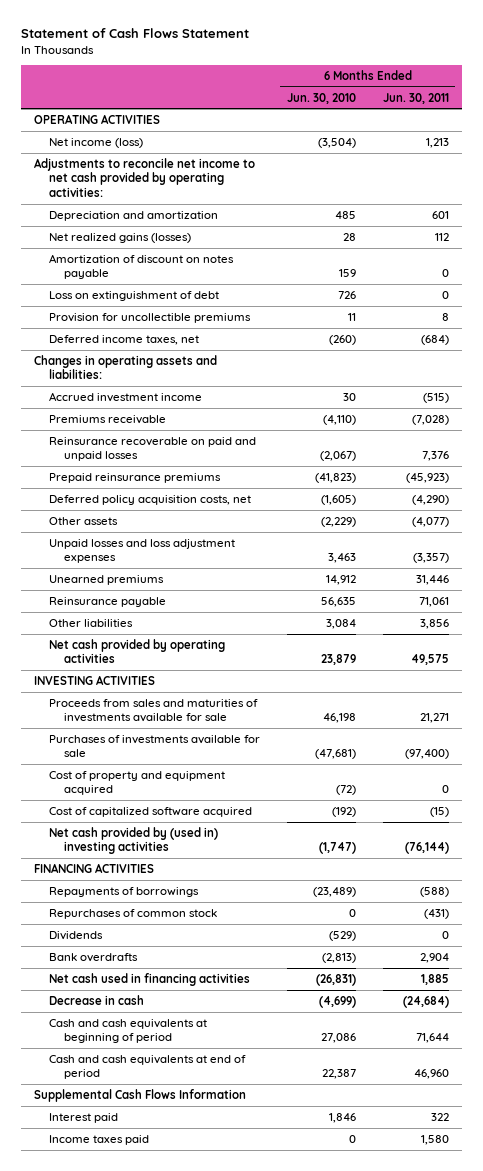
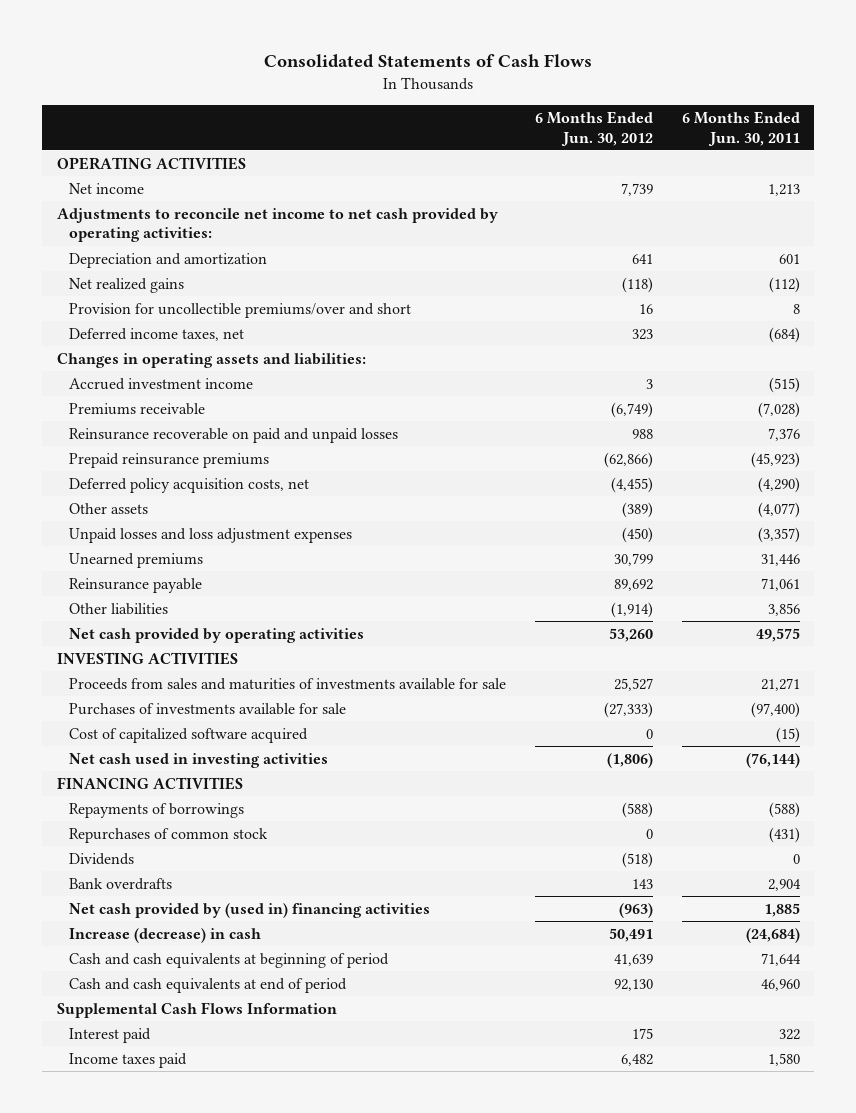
[20,28,249,39] Statement of Cash Flows Statement -> [264,54,593,69] Consolidated Statements of Cash Flows
[286,92,356,104] Jun. 30, 2010 -> none
none -> [534,111,653,146] 6 Months Ended Jun. 30, 2012
[48,137,143,148] Net income (loss) -> [69,182,145,194] Net income
[48,253,234,280] Amortization of discount on notes payable -> none
[48,290,219,301] Loss on extinguishment of debt -> none
[48,232,191,243] Net realized gains (losses) -> [69,277,185,293] Net realized gains
[434,232,449,241] 112 -> [768,276,800,293] (112)
[48,312,251,323] Provision for uncollectible premiums -> [69,302,412,318] Provision for uncollectible premiums/over and short
[48,770,225,796] Cost of property and equipment acquired -> none
[48,826,218,855] Net cash provided by (used in) investing activities -> [69,752,329,768] Net cash used in investing activities
[48,972,250,986] Net cash used in financing activities -> [69,902,431,918] Net cash provided by (used in) financing activities
[48,994,144,1005] Decrease in cash -> [69,927,262,943] Increase (decrease) in cash

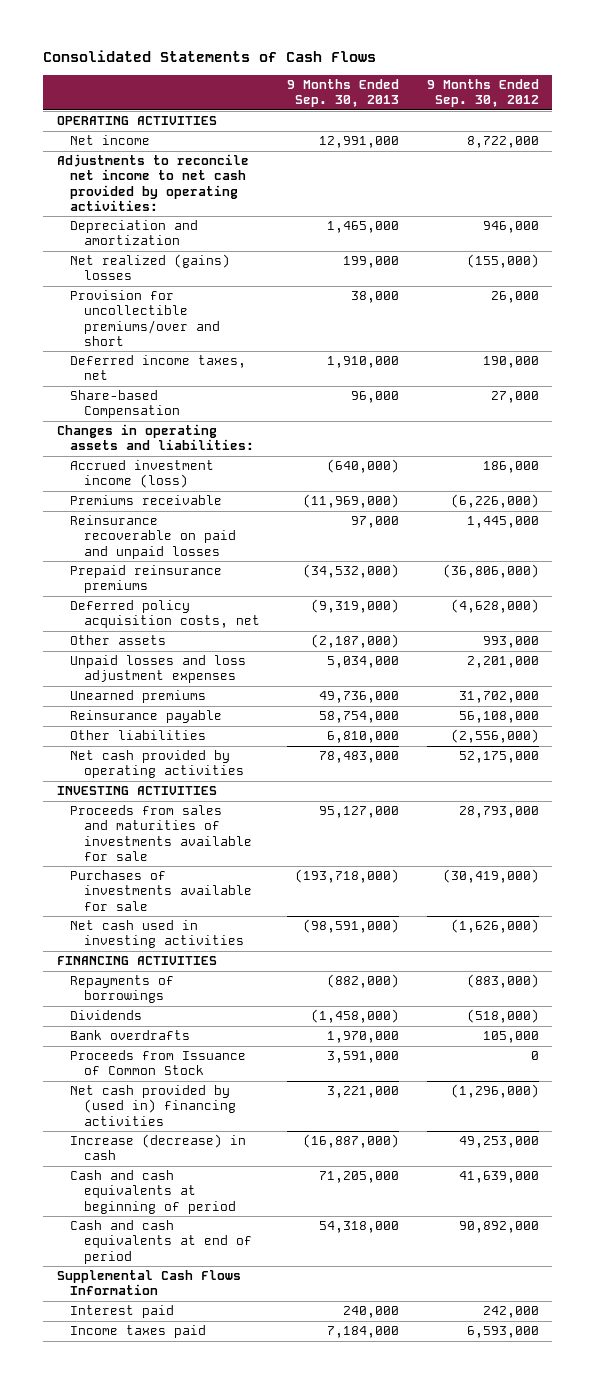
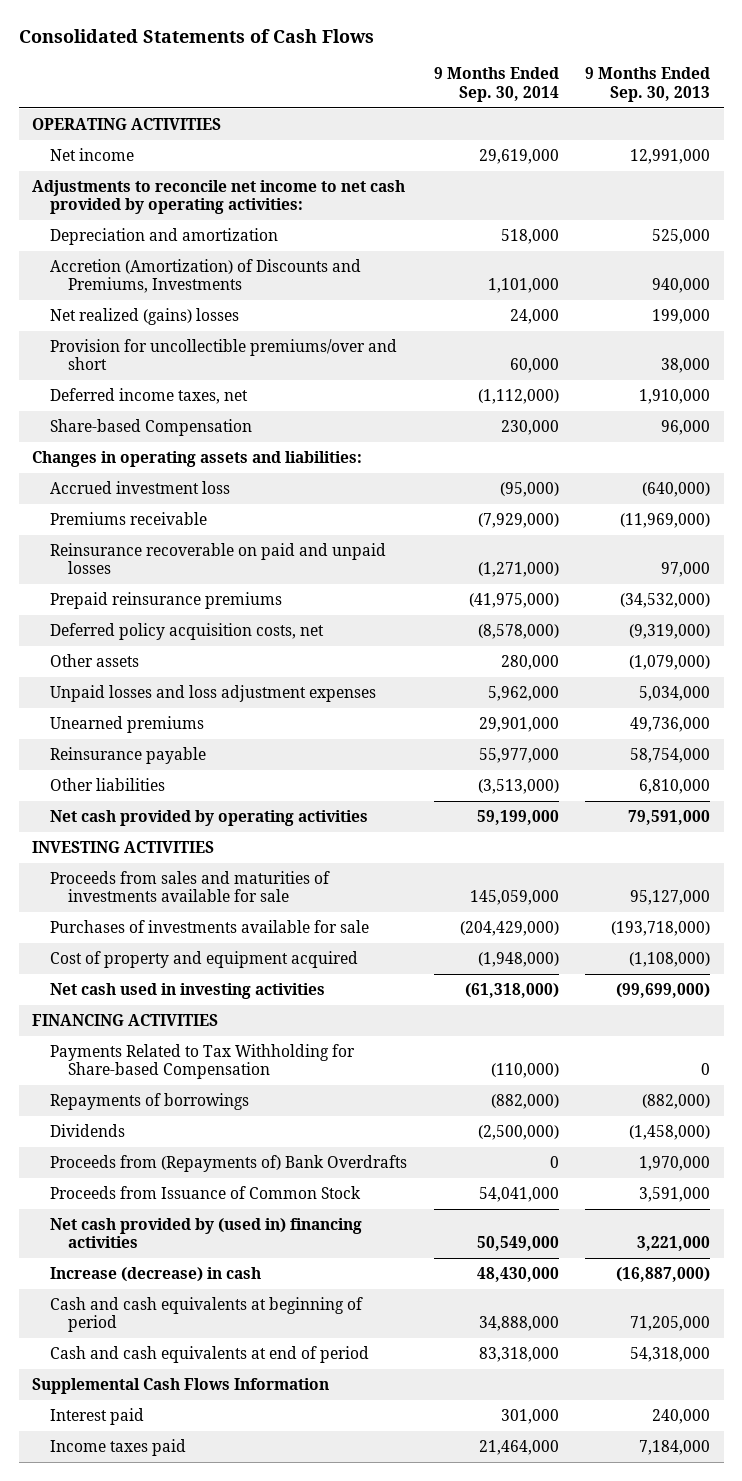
[426,79,539,108] 9 Months Ended Sep. 30, 2012 -> none
none -> [433,67,559,102] 9 Months Ended Sep. 30, 2014
[327,221,400,234] 1,465,000 -> [652,228,711,244] 525,000
none -> [49,258,361,294] Accretion (Amortization) of Discounts and Premiums, Investments
[70,460,215,489] Accrued investment income (loss) -> [49,480,230,494] Accrued investment loss
[311,634,400,649] (2,187,000) -> [629,654,711,670] (1,079,000)
[319,751,400,764] 78,483,000 -> [628,809,711,825] 79,591,000
none -> [49,950,358,968] Cost of property and equipment acquired
[303,919,400,934] (98,591,000) -> [616,982,711,998] (99,699,000)
none -> [49,1043,355,1080] Payments Related to Tax Withholding for Share-based Compensation
[70,1030,191,1041] Bank overdrafts -> [49,1154,407,1172] Proceeds from (Repayments of) Bank Overdrafts

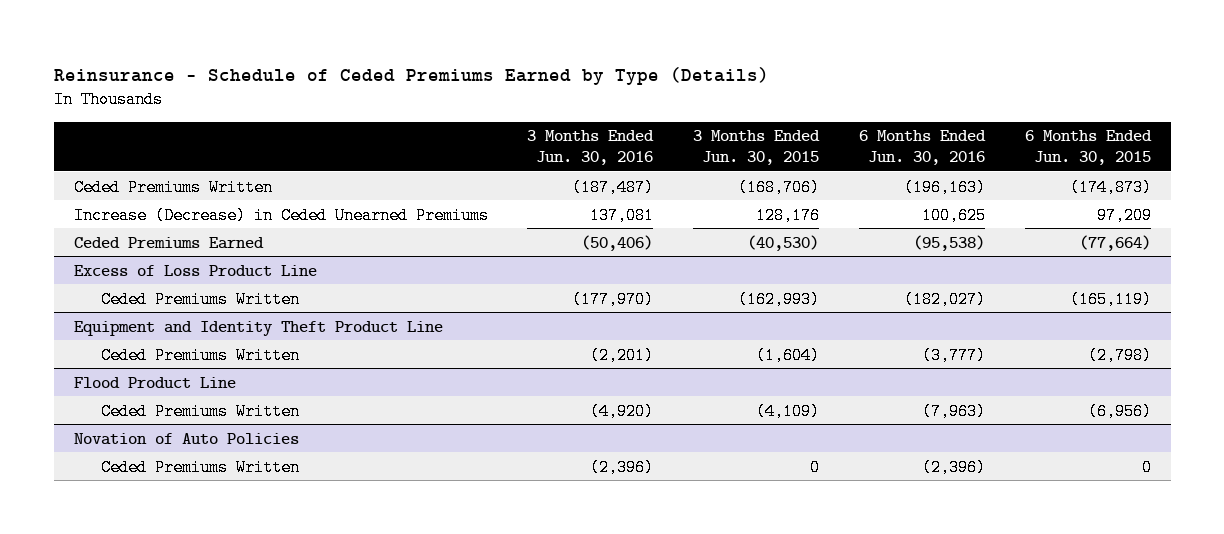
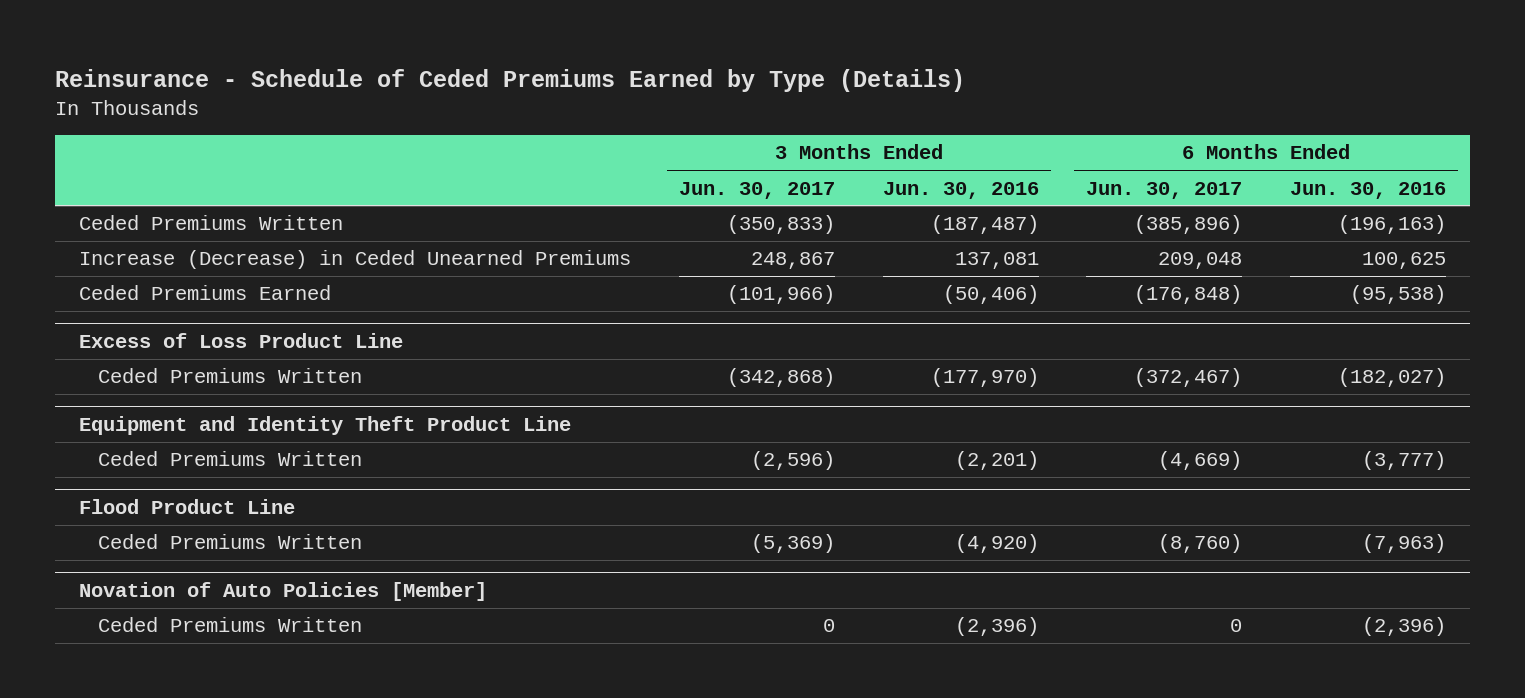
[693,130,821,166] 3 Months Ended Jun. 30, 2015 -> none
[1024,130,1152,166] 6 Months Ended Jun. 30, 2015 -> none
none -> [678,181,835,199] Jun. 30, 2017
none -> [1086,181,1243,199] Jun. 30, 2017
[73,432,299,445] Novation of Auto Policies -> [78,582,487,602] Novation of Auto Policies [Member]

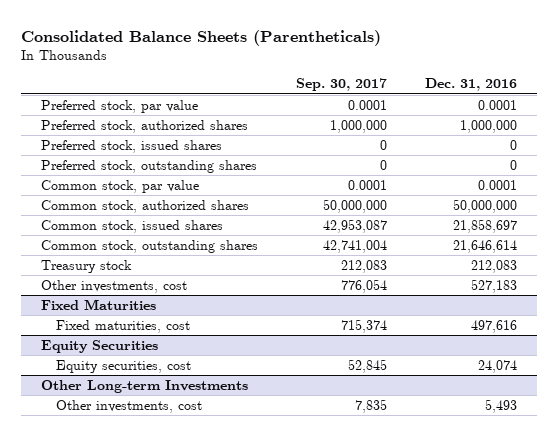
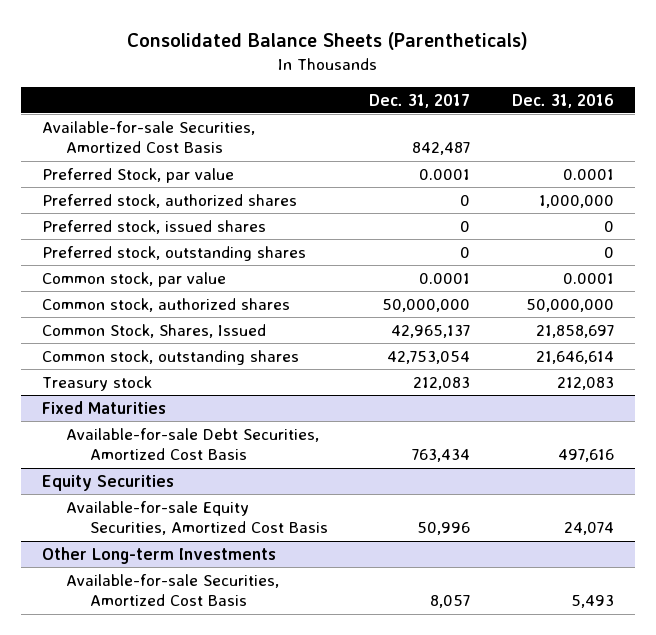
[296,78,388,92] Sep. 30, 2017 -> none
none -> [369,93,471,108] Dec. 31, 2017
none -> [41,120,255,154] Available-for-sale Securities, Amortized Cost Basis
[40,99,198,113] Preferred stock, par value -> [41,167,234,183] Preferred Stock, par value
[40,219,223,233] Common stock, issued shares -> [41,323,266,338] Common Stock, Shares, Issued
[40,279,187,293] Other investments, cost -> none
[56,319,191,333] Fixed maturities, cost -> [65,427,319,461] Available-for-sale Debt Securities, Amortized Cost Basis
[56,359,192,373] Equity securities, cost -> [65,500,328,536] Available-for-sale Equity Securities, Amortized Cost Basis
[56,399,203,413] Other investments, cost -> [65,573,279,607] Available-for-sale Securities, Amortized Cost Basis

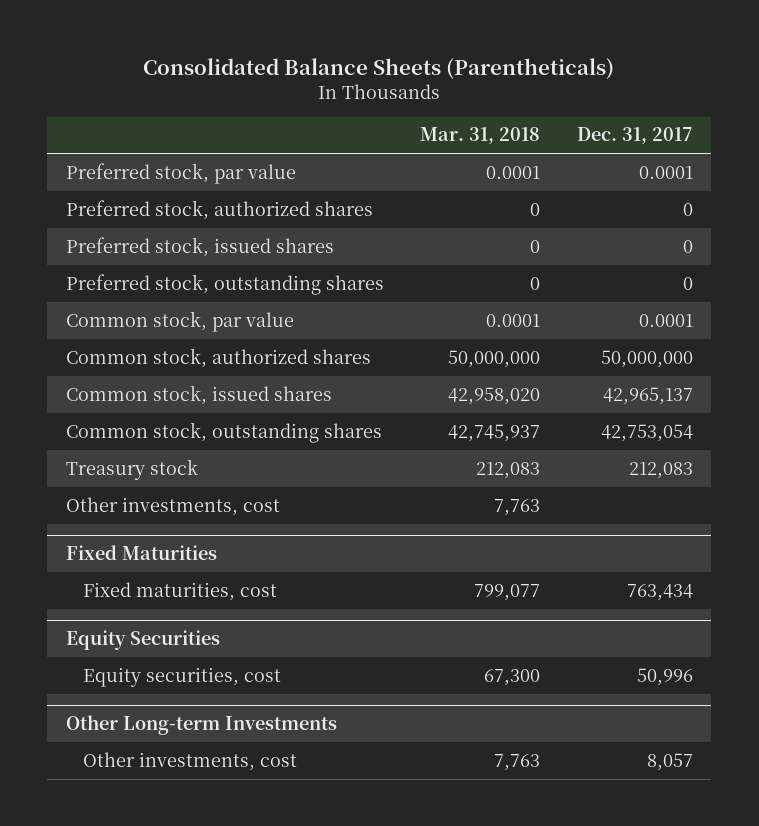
[511,93,614,108] Dec. 31, 2016 -> none
none -> [420,127,541,145] Mar. 31, 2018
[41,120,255,154] Available-for-sale Securities, Amortized Cost Basis -> none
[41,167,234,183] Preferred Stock, par value -> [65,162,296,184] Preferred stock, par value
[41,323,266,338] Common Stock, Shares, Issued -> [65,384,332,405] Common stock, issued shares
none -> [65,496,280,516] Other investments, cost
[65,427,319,461] Available-for-sale Debt Securities, Amortized Cost Basis -> [83,581,278,601] Fixed maturities, cost
[65,500,328,536] Available-for-sale Equity Securities, Amortized Cost Basis -> [83,666,282,687] Equity securities, cost
[65,573,279,607] Available-for-sale Securities, Amortized Cost Basis -> [83,751,298,771] Other investments, cost

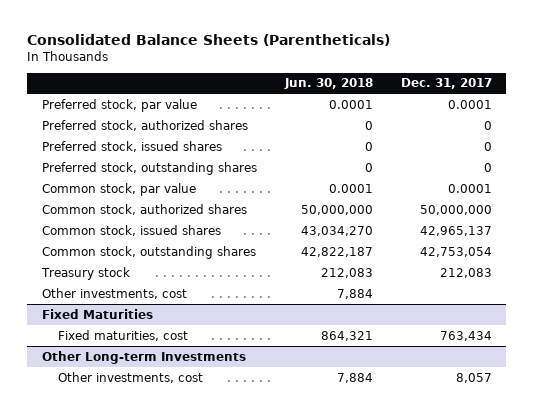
[420,127,541,145] Mar. 31, 2018 -> none
none -> [283,78,373,90] Jun. 30, 2018
[65,630,220,651] Equity Securities -> none
[83,666,282,687] Equity securities, cost -> none

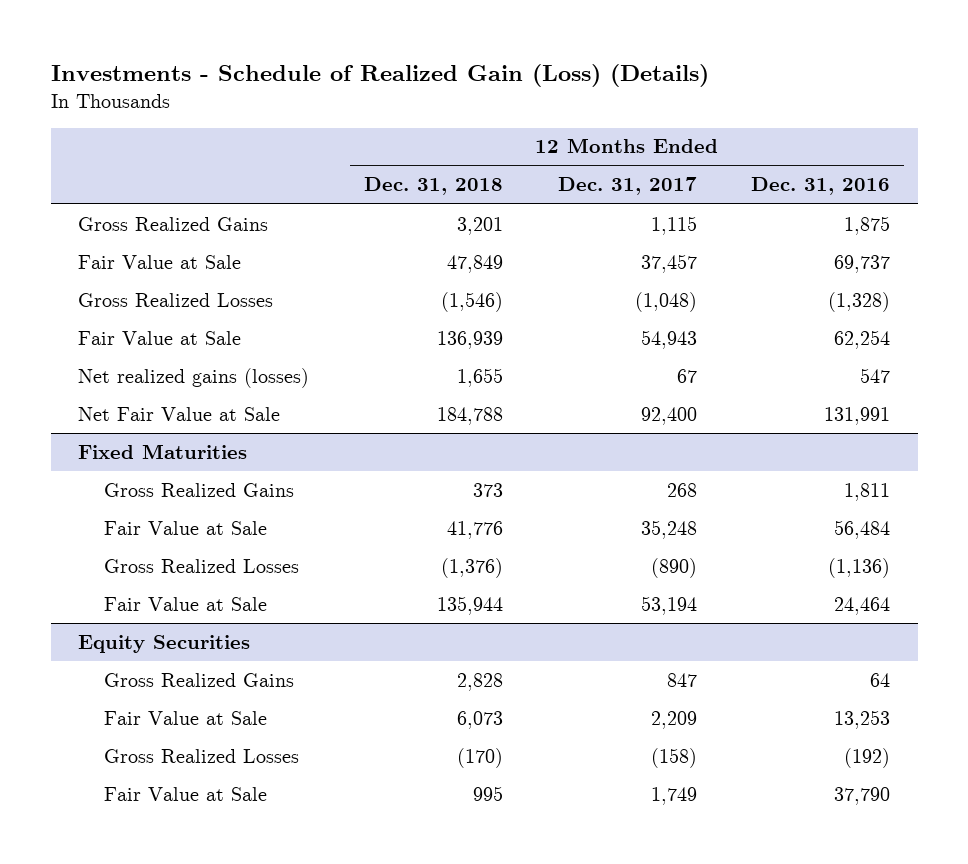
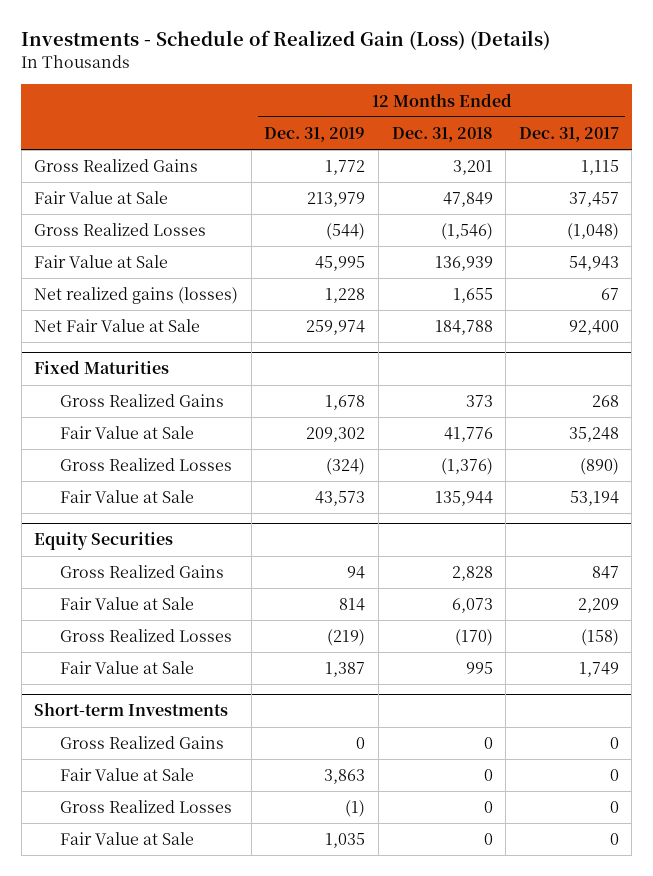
[751,177,891,196] Dec. 31, 2016 -> none
none -> [264,127,366,143] Dec. 31, 2019
none -> [34,702,229,717] Short-term Investments
none -> [59,736,224,750] Gross Realized Gains
none -> [59,768,194,782] Fair Value at Sale
none -> [59,800,232,814] Gross Realized Losses
none -> [59,832,194,846] Fair Value at Sale

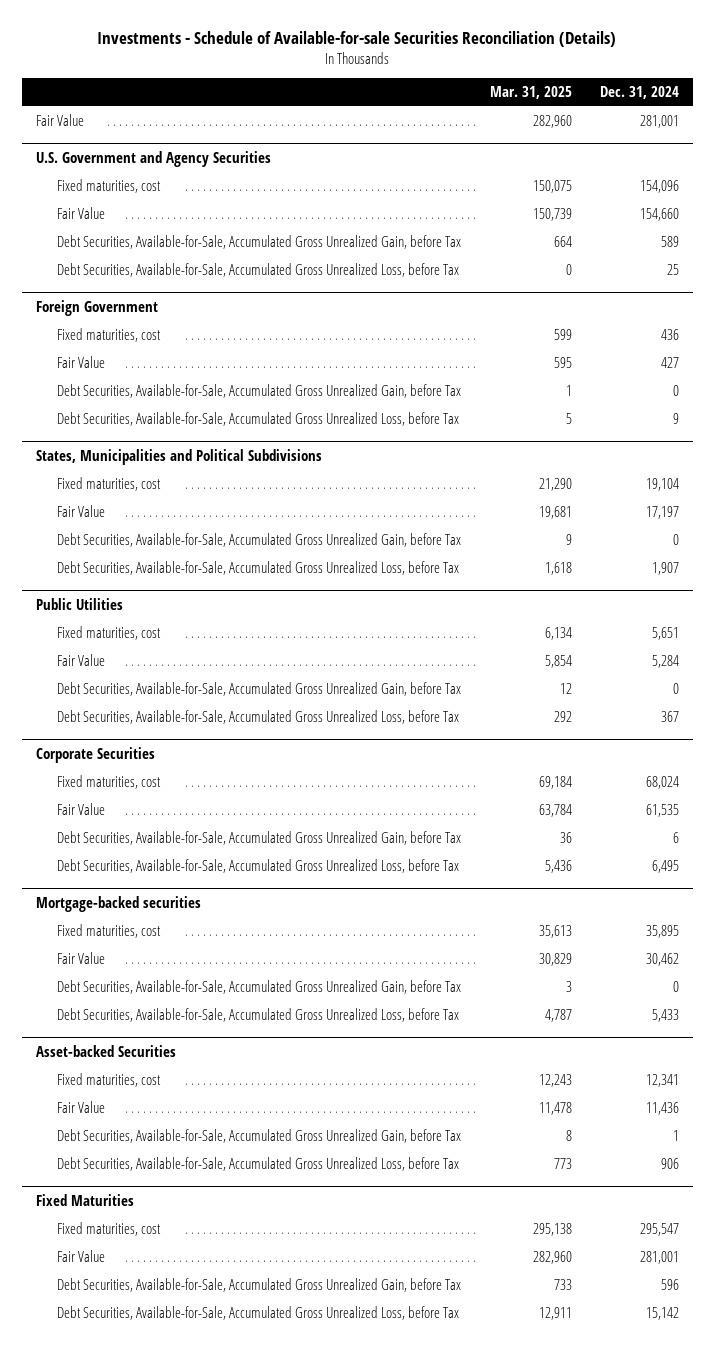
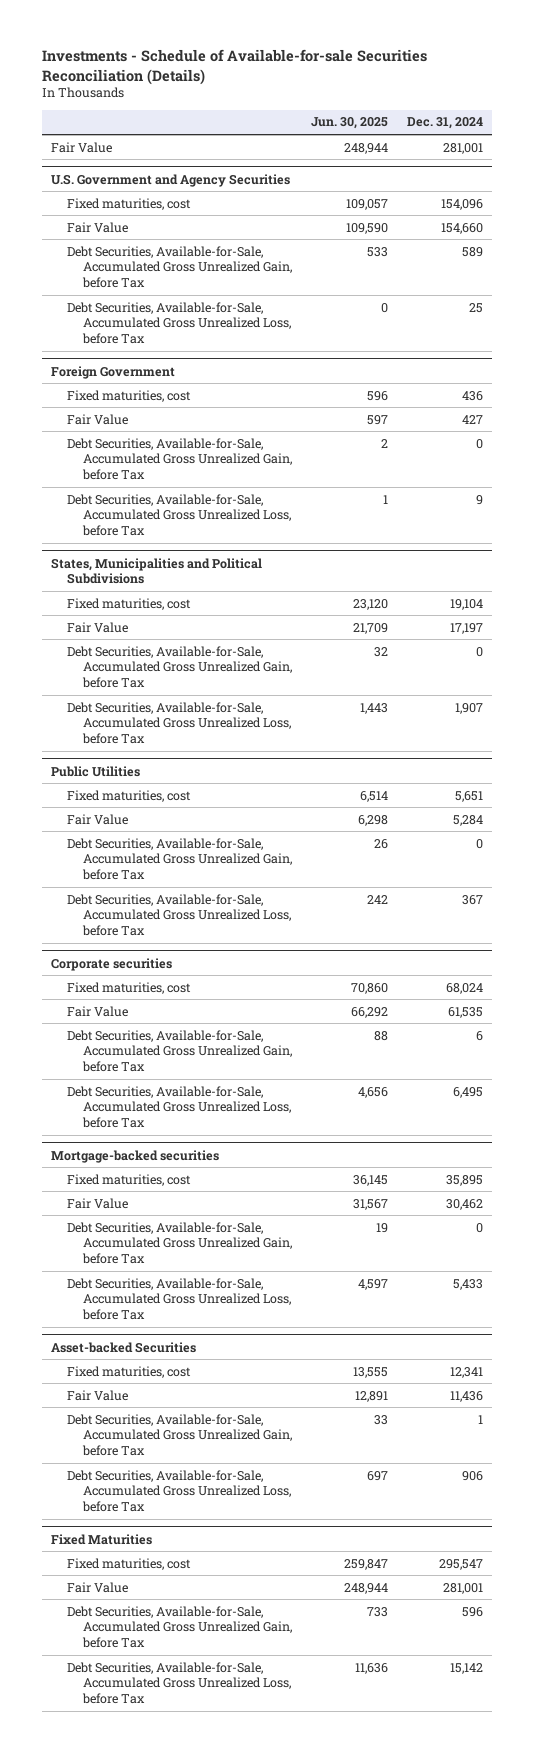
[489,85,572,99] Mar. 31, 2025 -> none
none -> [310,117,388,130] Jun. 30, 2025
[36,746,156,763] Corporate Securities -> [51,957,173,971] Corporate securities

